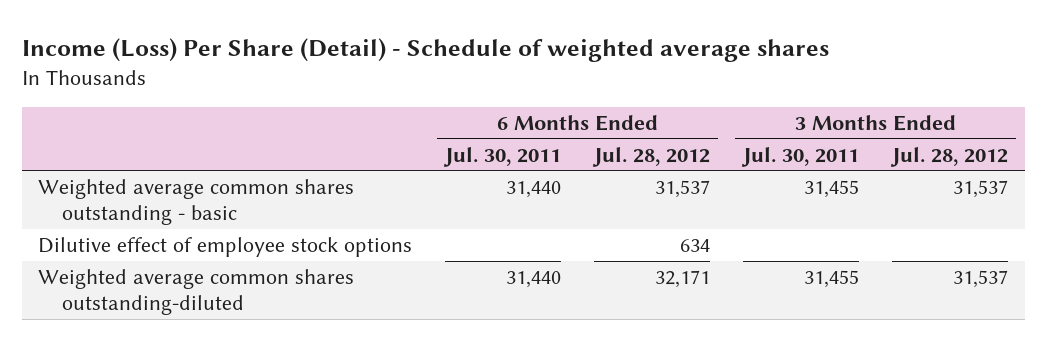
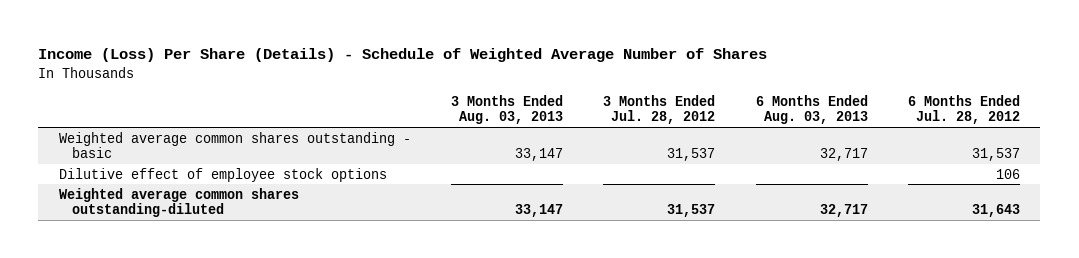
[21,37,829,62] Income (Loss) Per Share (Detail) - Schedule of weighted average shares -> [38,48,768,63] Income (Loss) Per Share (Details) - Schedule of Weighted Average Number of Shares
[443,146,562,167] Jul. 30, 2011 -> none
[741,146,860,167] Jul. 30, 2011 -> none
none -> [450,94,563,125] 3 Months Ended Aug. 03, 2013
none -> [755,94,868,125] 6 Months Ended Aug. 03, 2013
[680,238,711,252] 634 -> [996,168,1021,179] 106
[655,269,711,288] 32,171 -> [972,204,1021,218] 31,643

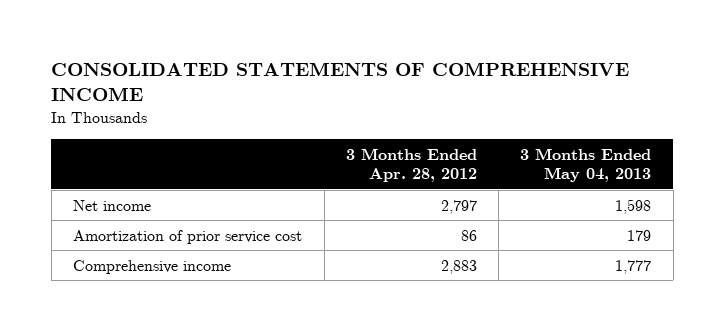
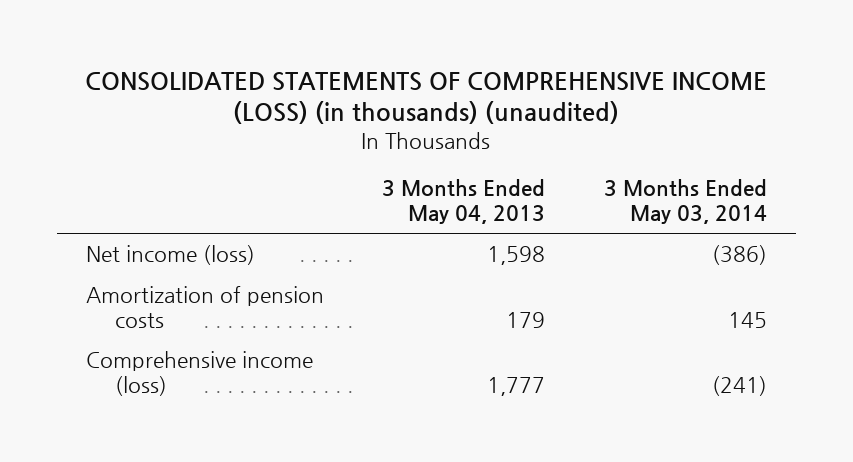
[51,62,630,102] CONSOLIDATED STATEMENTS OF COMPREHENSIVE INCOME -> [85,71,768,125] CONSOLIDATED STATEMENTS OF COMPREHENSIVE INCOME (LOSS) (in thousands) (unaudited)
[345,147,477,183] 3 Months Ended Apr. 28, 2012 -> none
none -> [603,179,767,225] 3 Months Ended May 03, 2014
[73,199,152,211] Net income -> [86,245,256,266] Net income (loss)
[73,229,303,244] Amortization of prior service cost -> [86,286,325,329] Amortization of pension costs
[73,259,232,274] Comprehensive income -> [86,351,314,397] Comprehensive income (loss)

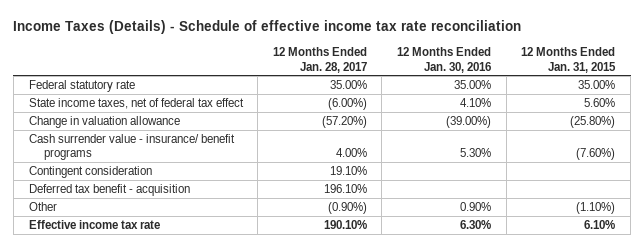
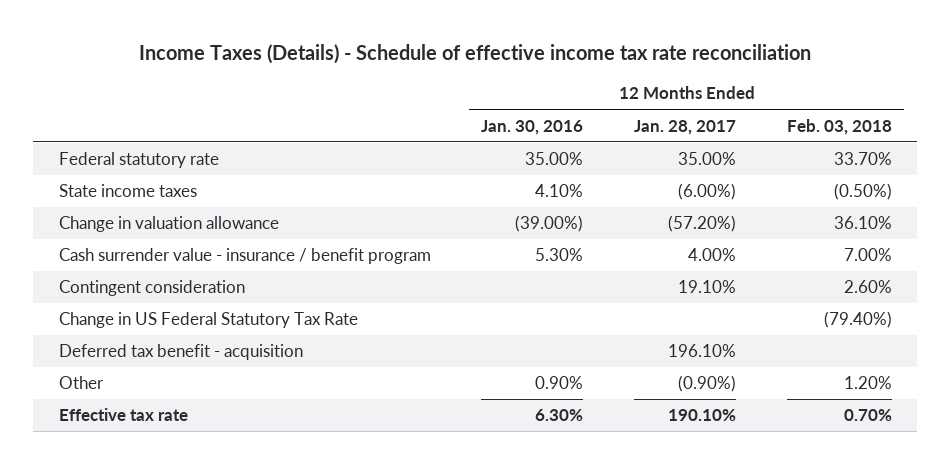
[521,46,617,73] 12 Months Ended Jan. 31, 2015 -> none
none -> [786,118,892,135] Feb. 03, 2018
[28,97,244,109] State income taxes, net of federal tax effect -> [58,184,197,198] State income taxes
[28,133,235,161] Cash surrender value - insurance/ benefit programs -> [58,248,431,265] Cash surrender value - insurance / benefit program
none -> [58,312,358,329] Change in US Federal Statutory Tax Rate
[28,219,160,229] Effective income tax rate -> [58,408,188,422] Effective tax rate

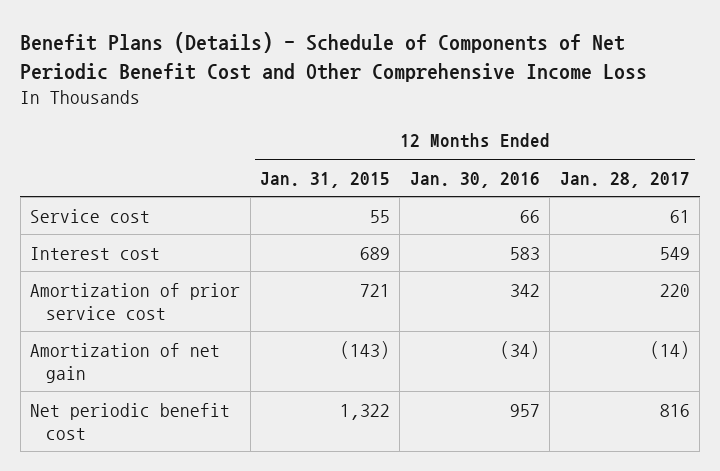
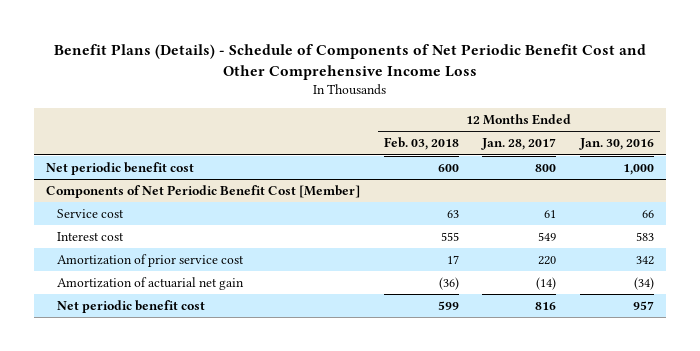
[260,171,391,188] Jan. 31, 2015 -> none
none -> [383,137,459,151] Feb. 03, 2018
none -> [46,162,195,176] Net periodic benefit cost
none -> [46,185,361,199] Components of Net Periodic Benefit Cost [Member]
[30,342,221,383] Amortization of net gain -> [56,277,244,291] Amortization of actuarial net gain

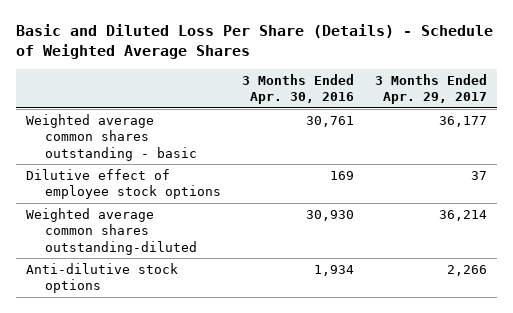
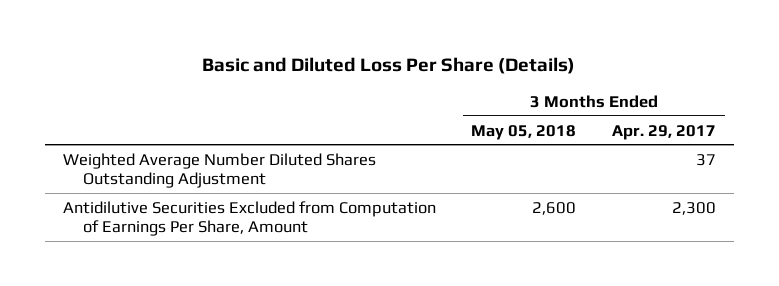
[15,23,493,59] Basic and Diluted Loss Per Share (Details) - Schedule of Weighted Average Shares -> [202,56,576,74] Basic and Diluted Loss Per Share (Details)
[242,73,355,105] 3 Months Ended Apr. 30, 2016 -> none
none -> [471,124,577,140] May 05, 2018
[26,113,198,161] Weighted average common shares outstanding - basic -> none
[26,207,198,255] Weighted average common shares outstanding-diluted -> none
[26,262,179,294] Anti-dilutive stock options -> none
[26,168,222,200] Dilutive effect of employee stock options -> [63,152,377,188] Weighted Average Number Diluted Shares Outstanding Adjustment
none -> [63,200,437,236] Antidilutive Securities Excluded from Computation of Earnings Per Share, Amount

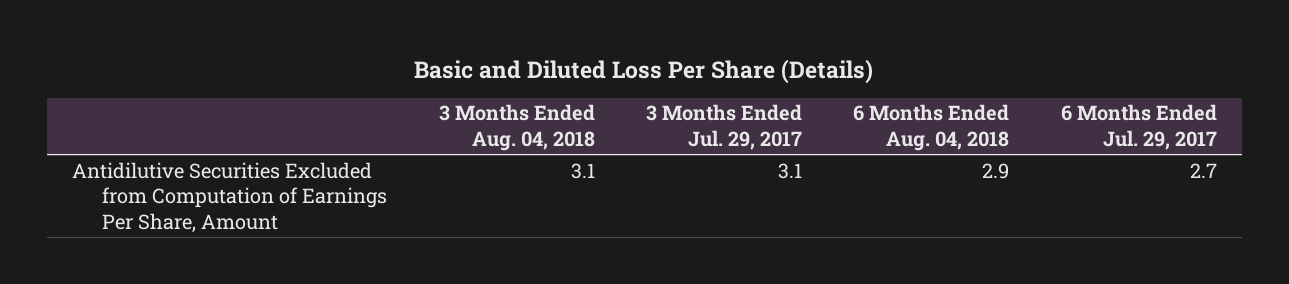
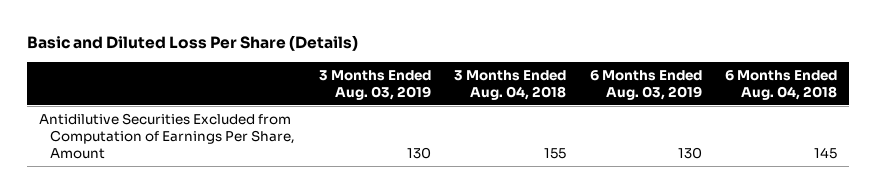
[645,104,802,151] 3 Months Ended Jul. 29, 2017 -> none
[1060,104,1217,151] 6 Months Ended Jul. 29, 2017 -> none
none -> [318,69,431,100] 3 Months Ended Aug. 03, 2019
none -> [589,69,702,100] 6 Months Ended Aug. 03, 2019
[570,162,595,179] 3.1 -> [544,148,567,160] 155
[982,162,1010,179] 2.9 -> [814,147,838,160] 145

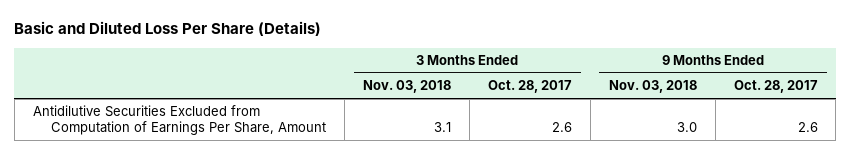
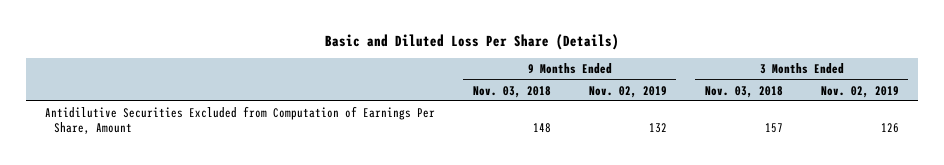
[487,80,572,94] Oct. 28, 2017 -> none
[733,80,818,94] Oct. 28, 2017 -> none
none -> [588,85,667,98] Nov. 02, 2019
none -> [820,85,899,98] Nov. 02, 2019
[433,122,451,133] 3.1 -> [764,123,783,134] 157
[676,122,697,133] 3.0 -> [532,123,551,134] 148

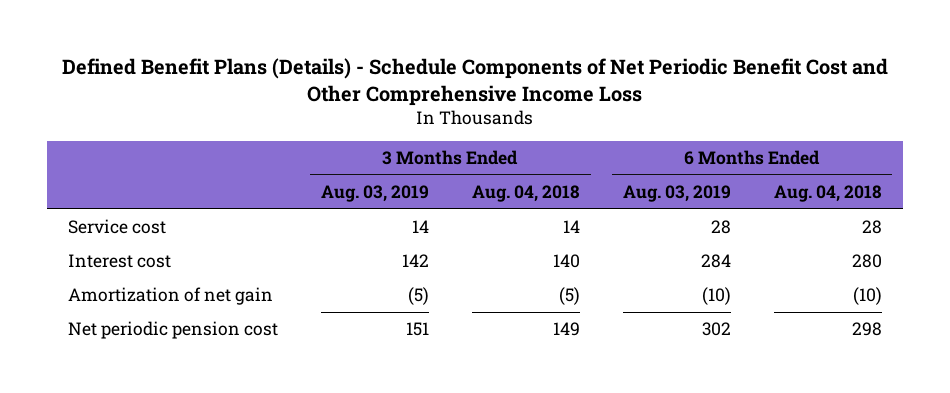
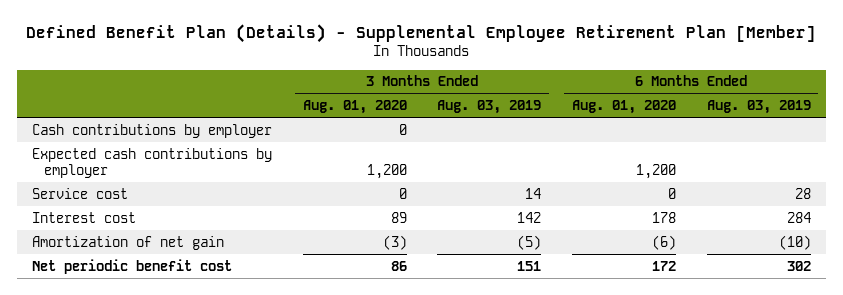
[61,57,888,106] Defined Benefit Plans (Details) - Schedule Components of Net Periodic Benefit Cost and Other Comprehensive Income Loss -> [26,23,817,43] Defined Benefit Plan (Details) - Supplemental Employee Retirement Plan [Member]
[471,184,580,202] Aug. 04, 2018 -> none
[773,184,882,202] Aug. 04, 2018 -> none
none -> [302,100,407,115] Aug. 01, 2020
none -> [571,100,676,115] Aug. 01, 2020
none -> [32,123,273,138] Cash contributions by employer
none -> [32,147,273,178] Expected cash contributions by employer
[68,321,279,340] Net periodic pension cost -> [32,258,233,274] Net periodic benefit cost

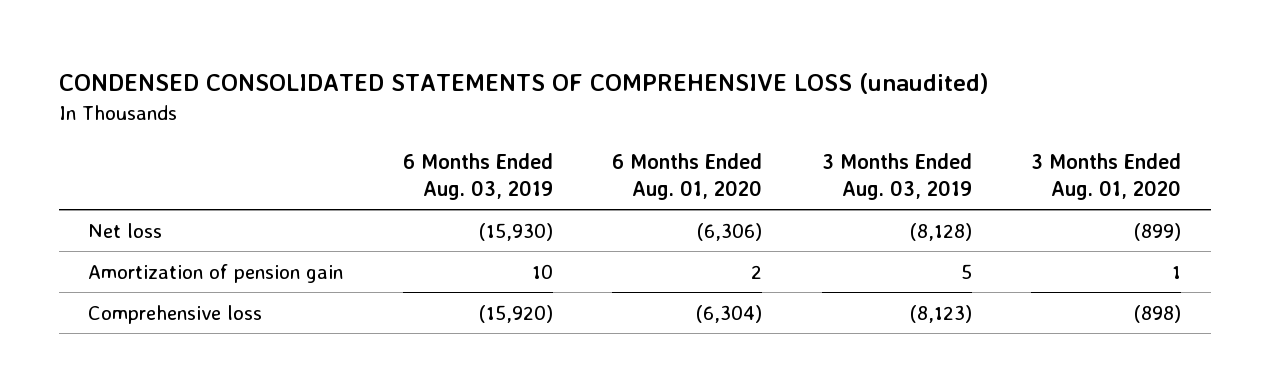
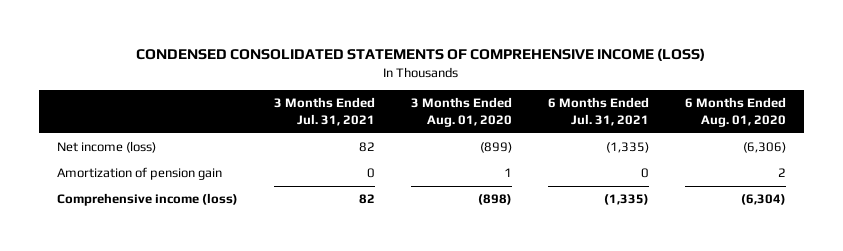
[58,73,989,95] CONDENSED CONSOLIDATED STATEMENTS OF COMPREHENSIVE LOSS (unaudited) -> [136,48,706,62] CONDENSED CONSOLIDATED STATEMENTS OF COMPREHENSIVE INCOME (LOSS)
[402,152,553,200] 6 Months Ended Aug. 03, 2019 -> none
[821,152,972,200] 3 Months Ended Aug. 03, 2019 -> none
none -> [273,97,375,127] 3 Months Ended Jul. 31, 2021
none -> [548,97,650,127] 6 Months Ended Jul. 31, 2021
[88,222,163,238] Net loss -> [56,141,156,154] Net income (loss)
[88,304,263,324] Comprehensive loss -> [56,193,238,207] Comprehensive income (loss)

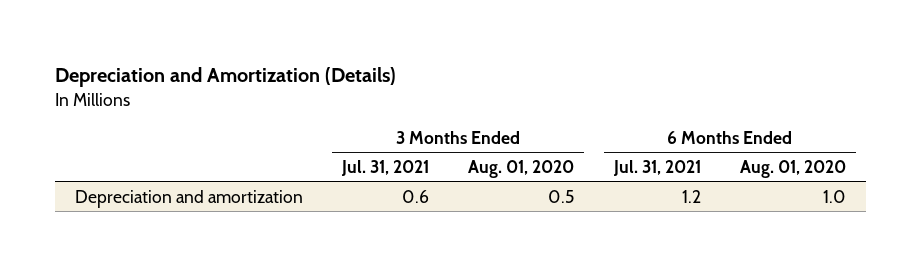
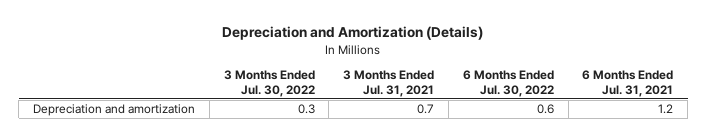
[468,159,575,178] Aug. 01, 2020 -> none
[740,159,847,178] Aug. 01, 2020 -> none
none -> [223,70,315,97] 3 Months Ended Jul. 30, 2022
none -> [462,70,554,97] 6 Months Ended Jul. 30, 2022
[402,189,430,203] 0.6 -> [417,104,435,115] 0.7

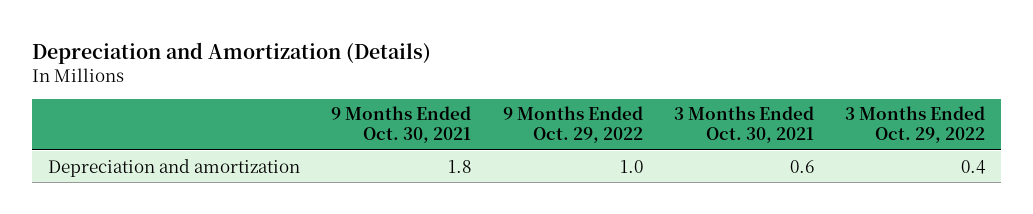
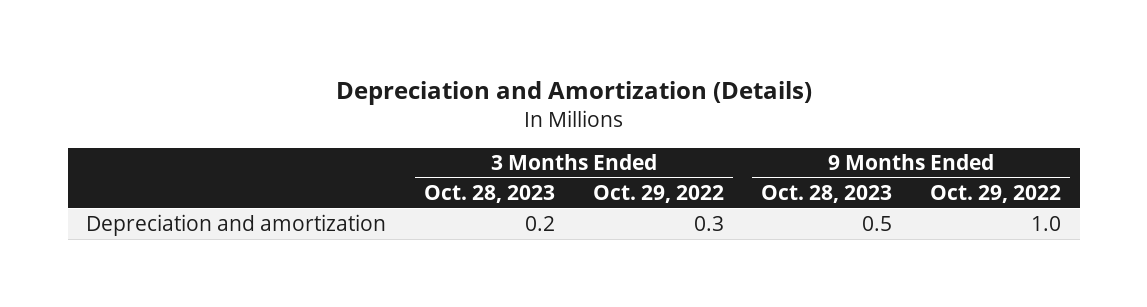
[331,106,472,144] 9 Months Ended Oct. 30, 2021 -> none
[673,106,814,144] 3 Months Ended Oct. 30, 2021 -> none
none -> [424,185,556,204] Oct. 28, 2023
none -> [761,185,893,204] Oct. 28, 2023
[961,159,987,174] 0.4 -> [693,216,724,232] 0.3

